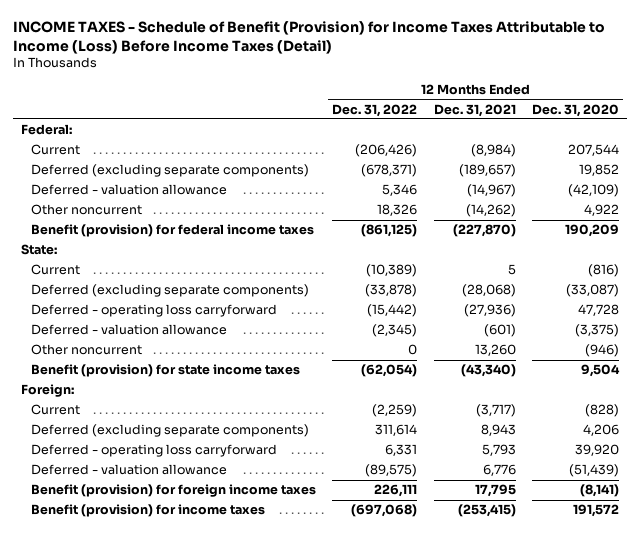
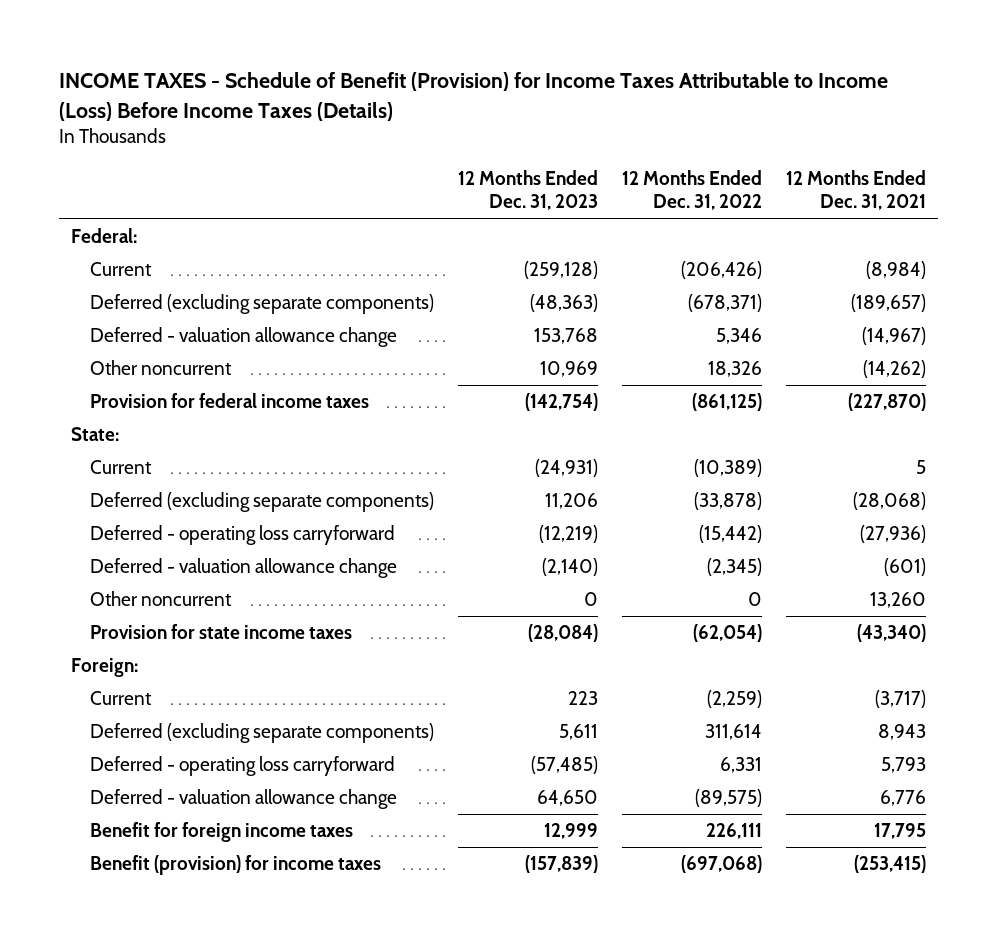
[12,20,605,54] INCOME TAXES - Schedule of Benefit (Provision) for Income Taxes Attributable to Income (Loss) Before Income Taxes (Detail) -> [59,72,889,121] INCOME TAXES - Schedule of Benefit (Provision) for Income Taxes Attributable to Income (Loss) Before Income Taxes (Details)
[532,103,620,117] Dec. 31, 2020 -> none
none -> [457,169,598,211] 12 Months Ended Dec. 31, 2023
[31,184,228,196] Deferred - valuation allowance -> [89,327,397,348] Deferred - valuation allowance change
[31,224,315,238] Benefit (provision) for federal income taxes -> [89,393,369,409] Provision for federal income taxes
[31,324,228,336] Deferred - valuation allowance -> [89,558,397,579] Deferred - valuation allowance change
[31,364,301,378] Benefit (provision) for state income taxes -> [89,624,352,640] Provision for state income taxes
[31,464,228,476] Deferred - valuation allowance -> [89,789,397,810] Deferred - valuation allowance change
[31,484,317,498] Benefit (provision) for foreign income taxes -> [89,822,353,843] Benefit for foreign income taxes

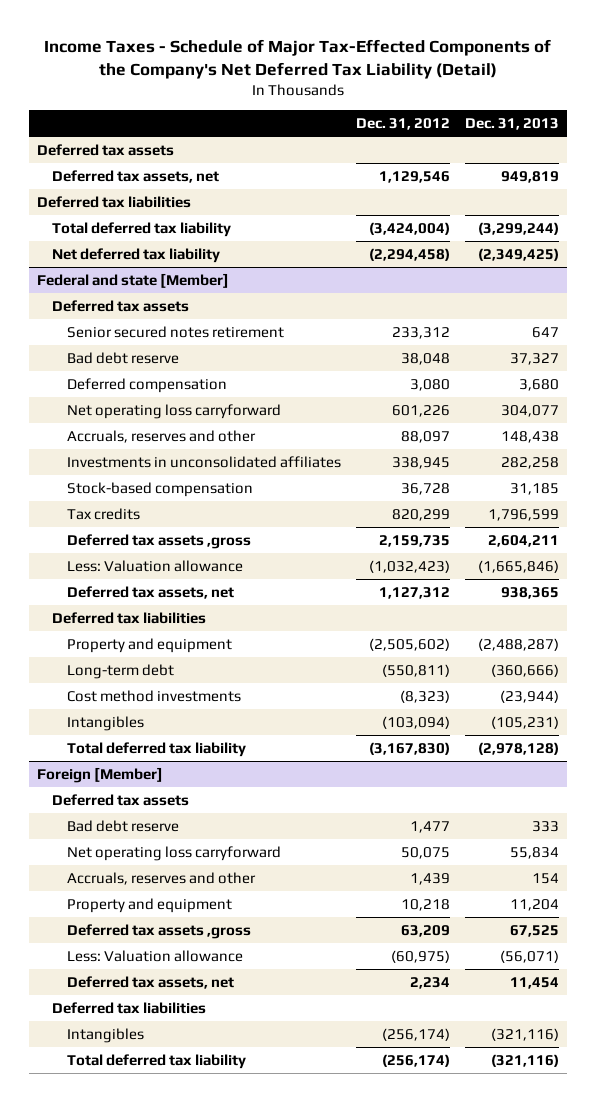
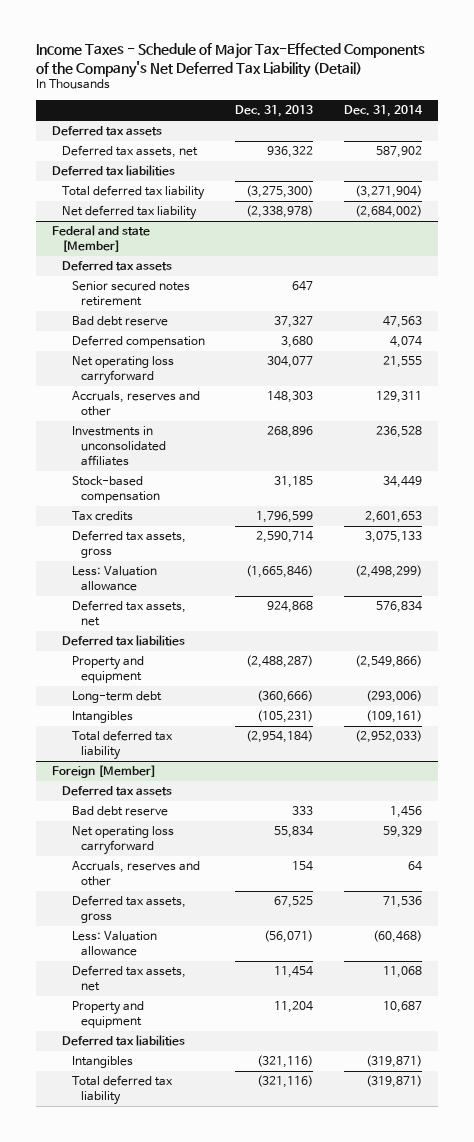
[355,118,450,131] Dec. 31, 2012 -> none
none -> [344,105,424,118] Dec. 31, 2014
[501,170,560,183] 949,819 -> [267,146,314,159] 936,322
[478,221,560,235] (3,299,244) -> [246,185,314,199] (3,275,300)
[478,247,560,261] (2,349,425) -> [246,205,314,219] (2,338,978)
[501,430,560,443] 148,438 -> [267,391,314,404] 148,303
[501,456,560,469] 282,258 -> [267,426,314,439] 268,896
[66,533,251,549] Deferred tax assets ,gross -> [71,530,186,559] Deferred tax assets, gross
[488,534,560,547] 2,604,211 -> [256,531,314,544] 2,590,714
[501,586,560,599] 938,365 -> [267,601,314,614] 924,868
[66,689,241,702] Cost method investments -> none
[478,741,560,755] (2,978,128) -> [246,730,314,744] (2,954,184)
[66,923,251,939] Deferred tax assets ,gross -> [71,895,186,924] Deferred tax assets, gross
[66,897,232,913] Property and equipment -> [71,1001,144,1029] Property and equipment

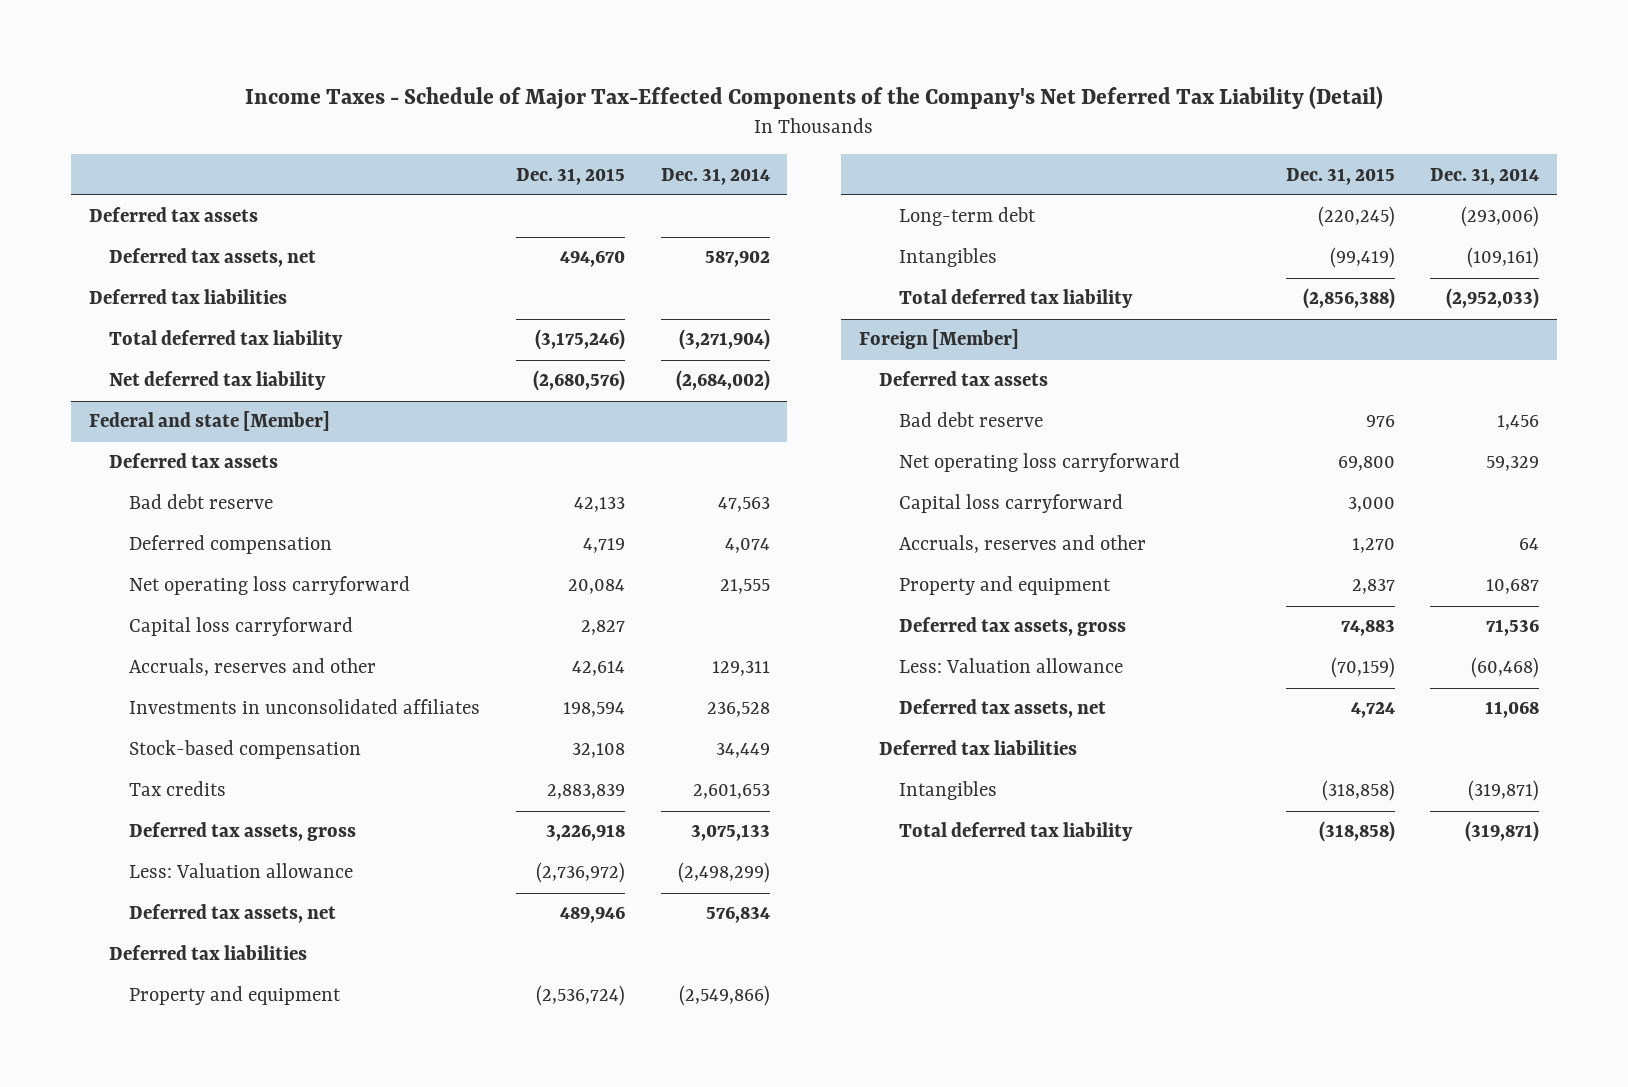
[235,105,314,118] Dec. 31, 2013 -> none
none -> [515,167,625,185] Dec. 31, 2015
[71,281,190,307] Senior secured notes retirement -> none
none -> [129,617,354,637] Capital loss carryforward
none -> [898,494,1123,514] Capital loss carryforward
[71,1001,144,1029] Property and equipment -> [898,576,1111,596] Property and equipment

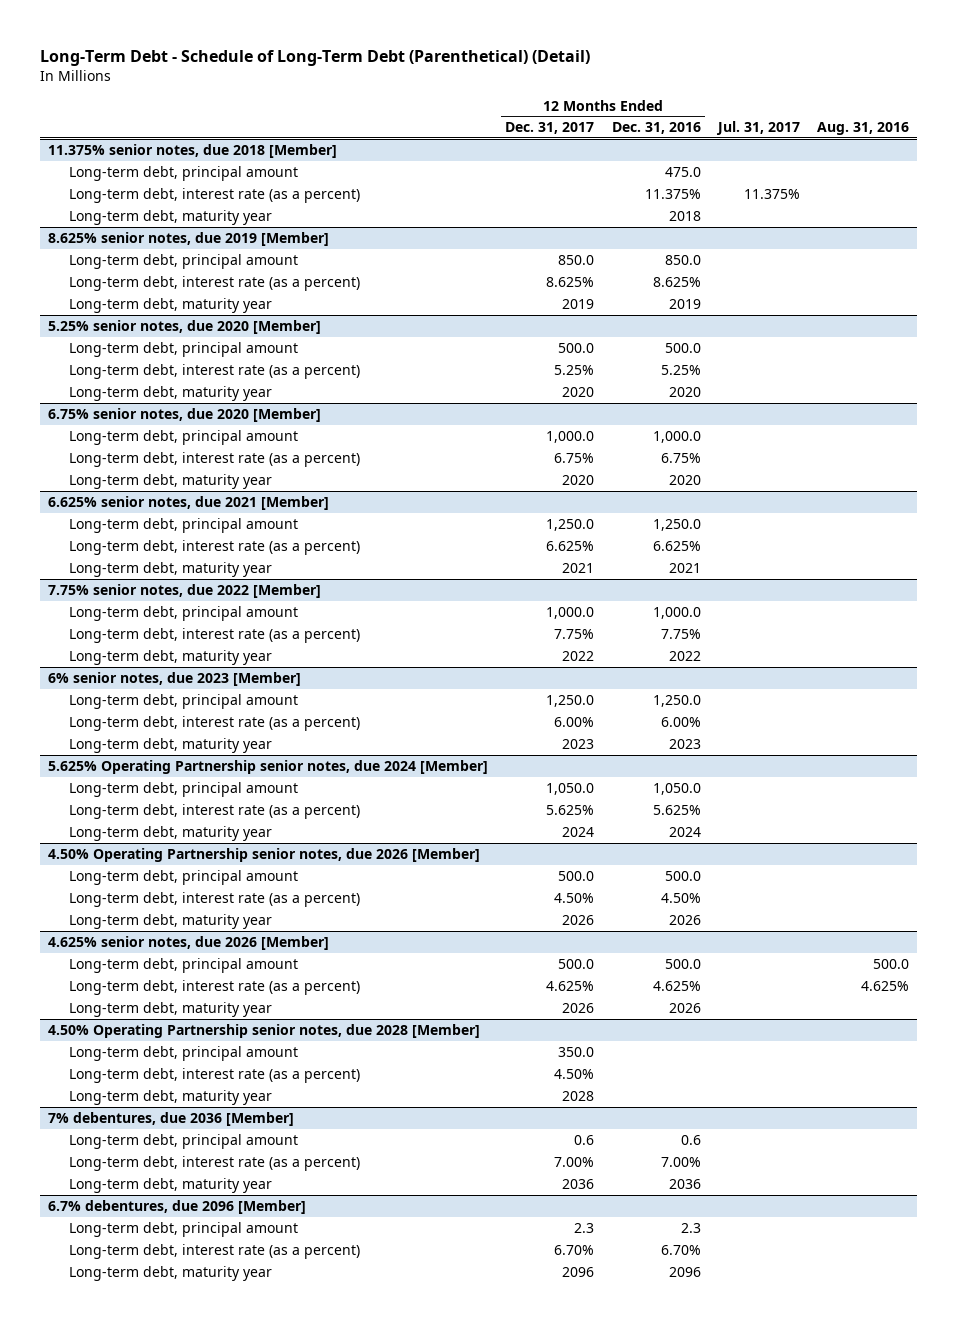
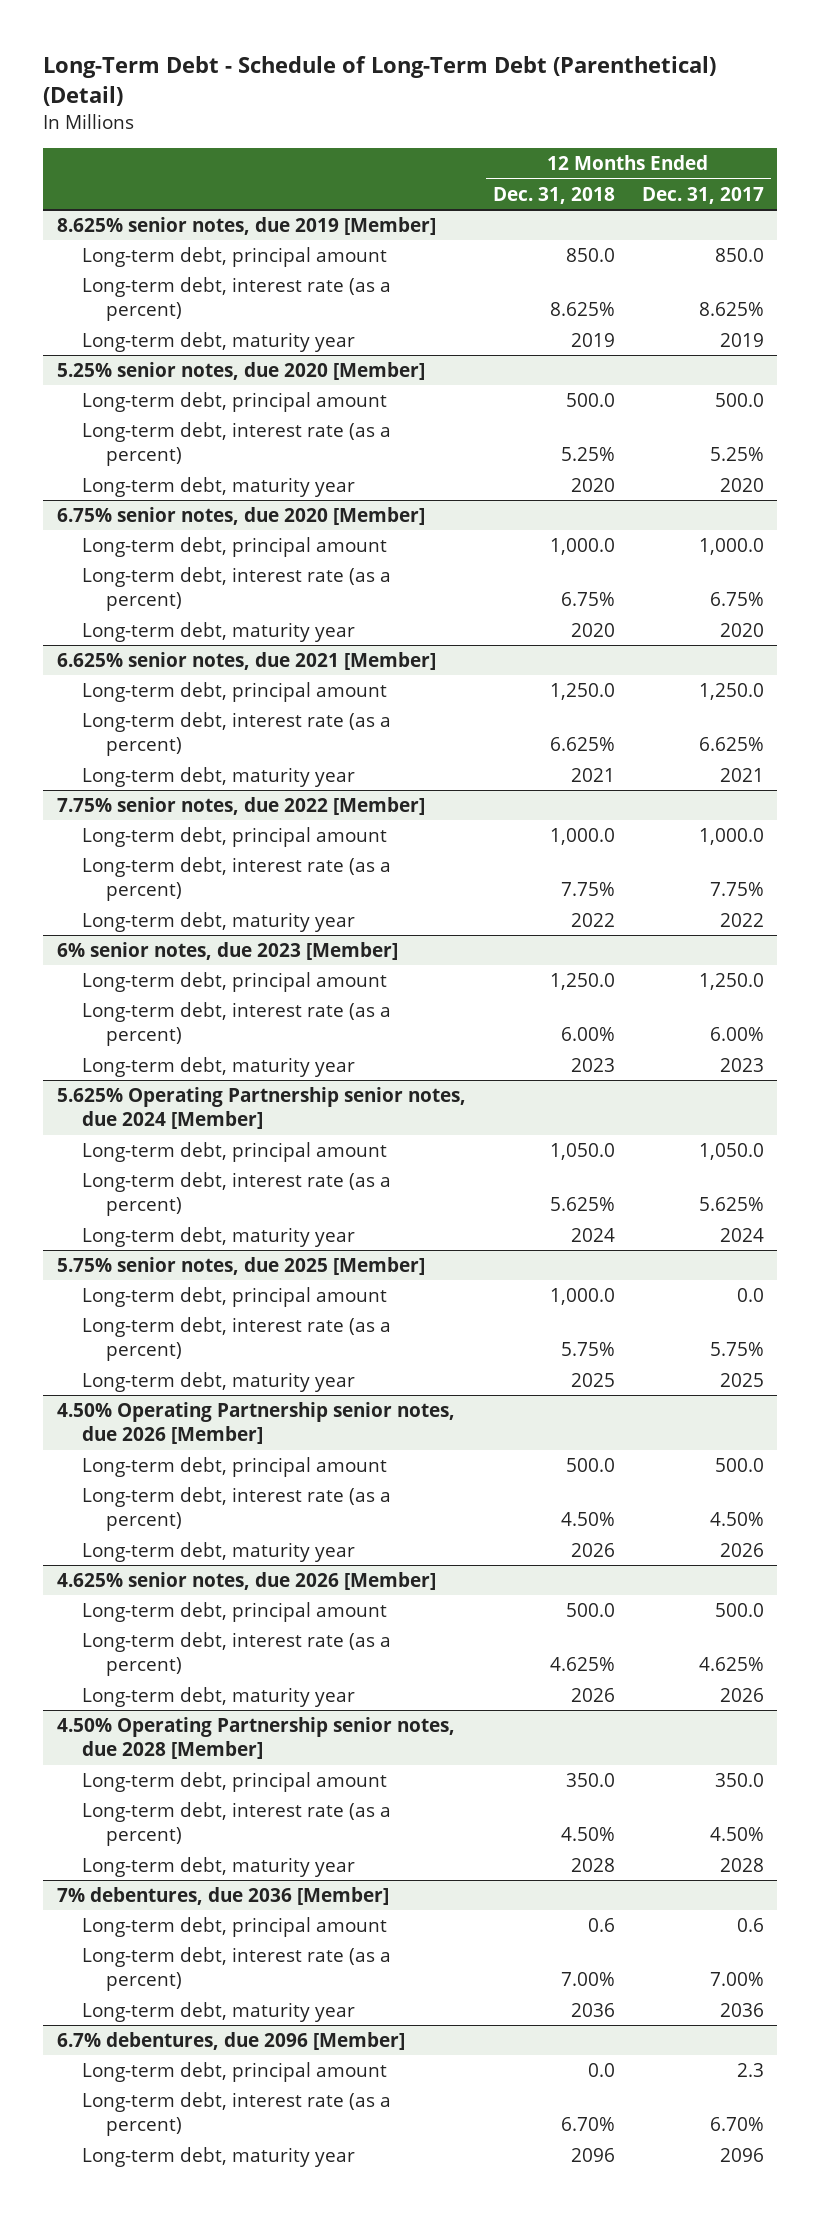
[611,122,701,135] Dec. 31, 2016 -> none
[715,121,800,136] Jul. 31, 2017 -> none
[816,122,909,136] Aug. 31, 2016 -> none
none -> [492,186,615,204] Dec. 31, 2018
[48,143,338,158] 11.375% senior notes, due 2018 [Member] -> none
[69,165,299,181] Long-term debt, principal amount -> none
[69,187,361,203] Long-term debt, interest rate (as a percent) -> none
[69,209,273,225] Long-term debt, maturity year -> none
none -> [56,1257,425,1276] 5.75% senior notes, due 2025 [Member]
none -> [81,1287,387,1308] Long-term debt, principal amount
none -> [81,1317,391,1362] Long-term debt, interest rate (as a percent)
none -> [81,1372,355,1393] Long-term debt, maturity year

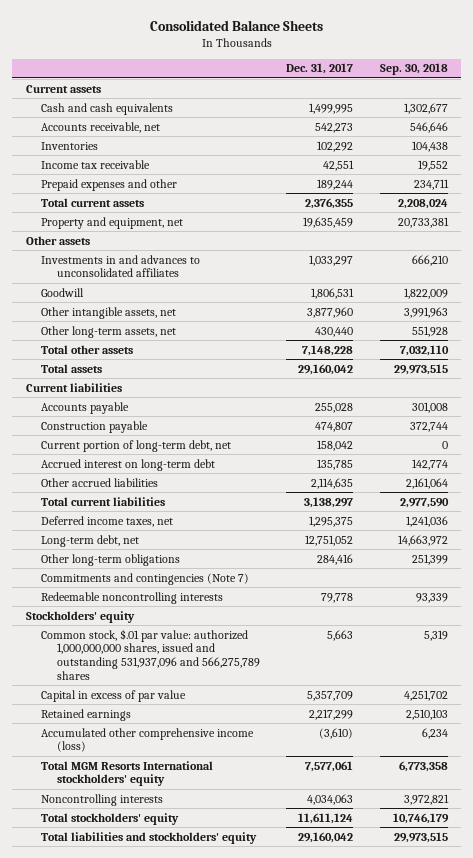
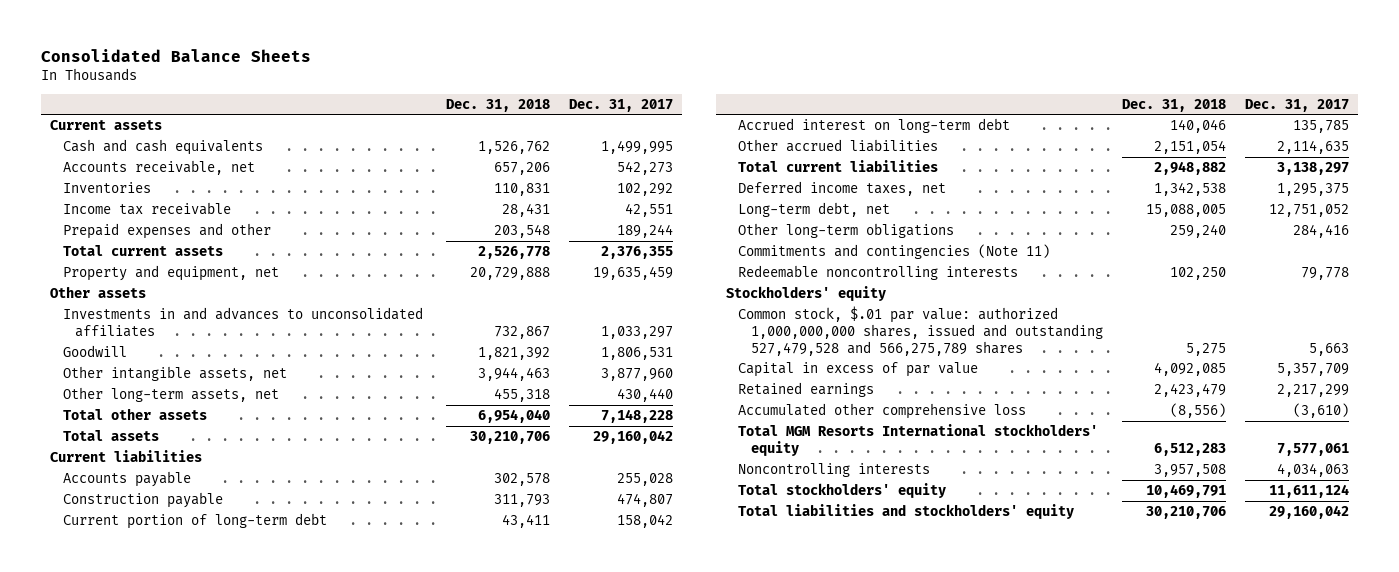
[379,63,448,76] Sep. 30, 2018 -> none
none -> [446,98,551,112] Dec. 31, 2018
[41,439,232,452] Current portion of long-term debt, net -> [62,513,327,530] Current portion of long-term debt
[41,572,250,585] Commitments and contingencies (Note 7) -> [738,244,1051,260] Commitments and contingencies (Note 11)
[41,628,260,680] Common stock, $.01 par value: authorized 1,000,000,000 shares, issued and outstanding 531,937,096 and 566,275,789 shares -> [738,306,1104,356] Common stock, $.01 par value: authorized 1,000,000,000 shares, issued and outstanding 527,479,528 and 566,275,789 shares
[41,727,255,753] Accumulated other comprehensive income (loss) -> [738,403,1027,420] Accumulated other comprehensive loss

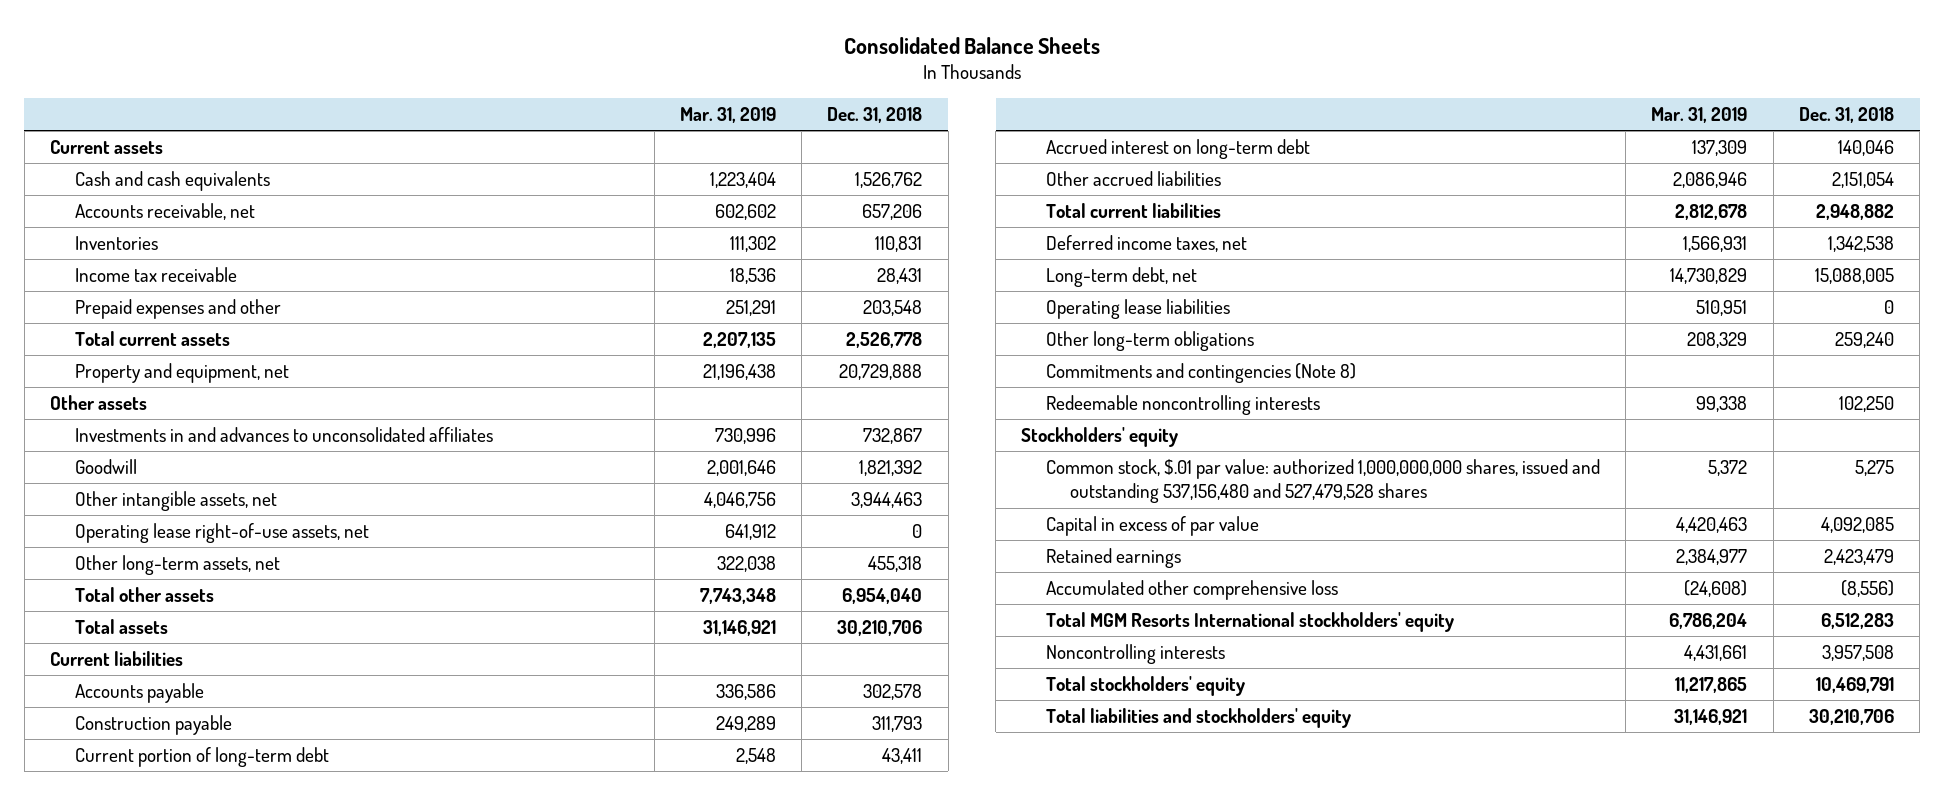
[568,98,673,112] Dec. 31, 2017 -> none
none -> [679,107,776,124] Mar. 31, 2019
none -> [74,523,369,544] Operating lease right-of-use assets, net
none -> [1045,299,1230,320] Operating lease liabilities
[738,244,1051,260] Commitments and contingencies (Note 11) -> [1045,363,1356,384] Commitments and contingencies (Note 8)
[738,306,1104,356] Common stock, $.01 par value: authorized 1,000,000,000 shares, issued and outstanding 527,479,528 and 566,275,789 shares -> [1045,459,1600,504] Common stock, $.01 par value: authorized 1,000,000,000 shares, issued and outstanding 537,156,480 and 527,479,528 shares

